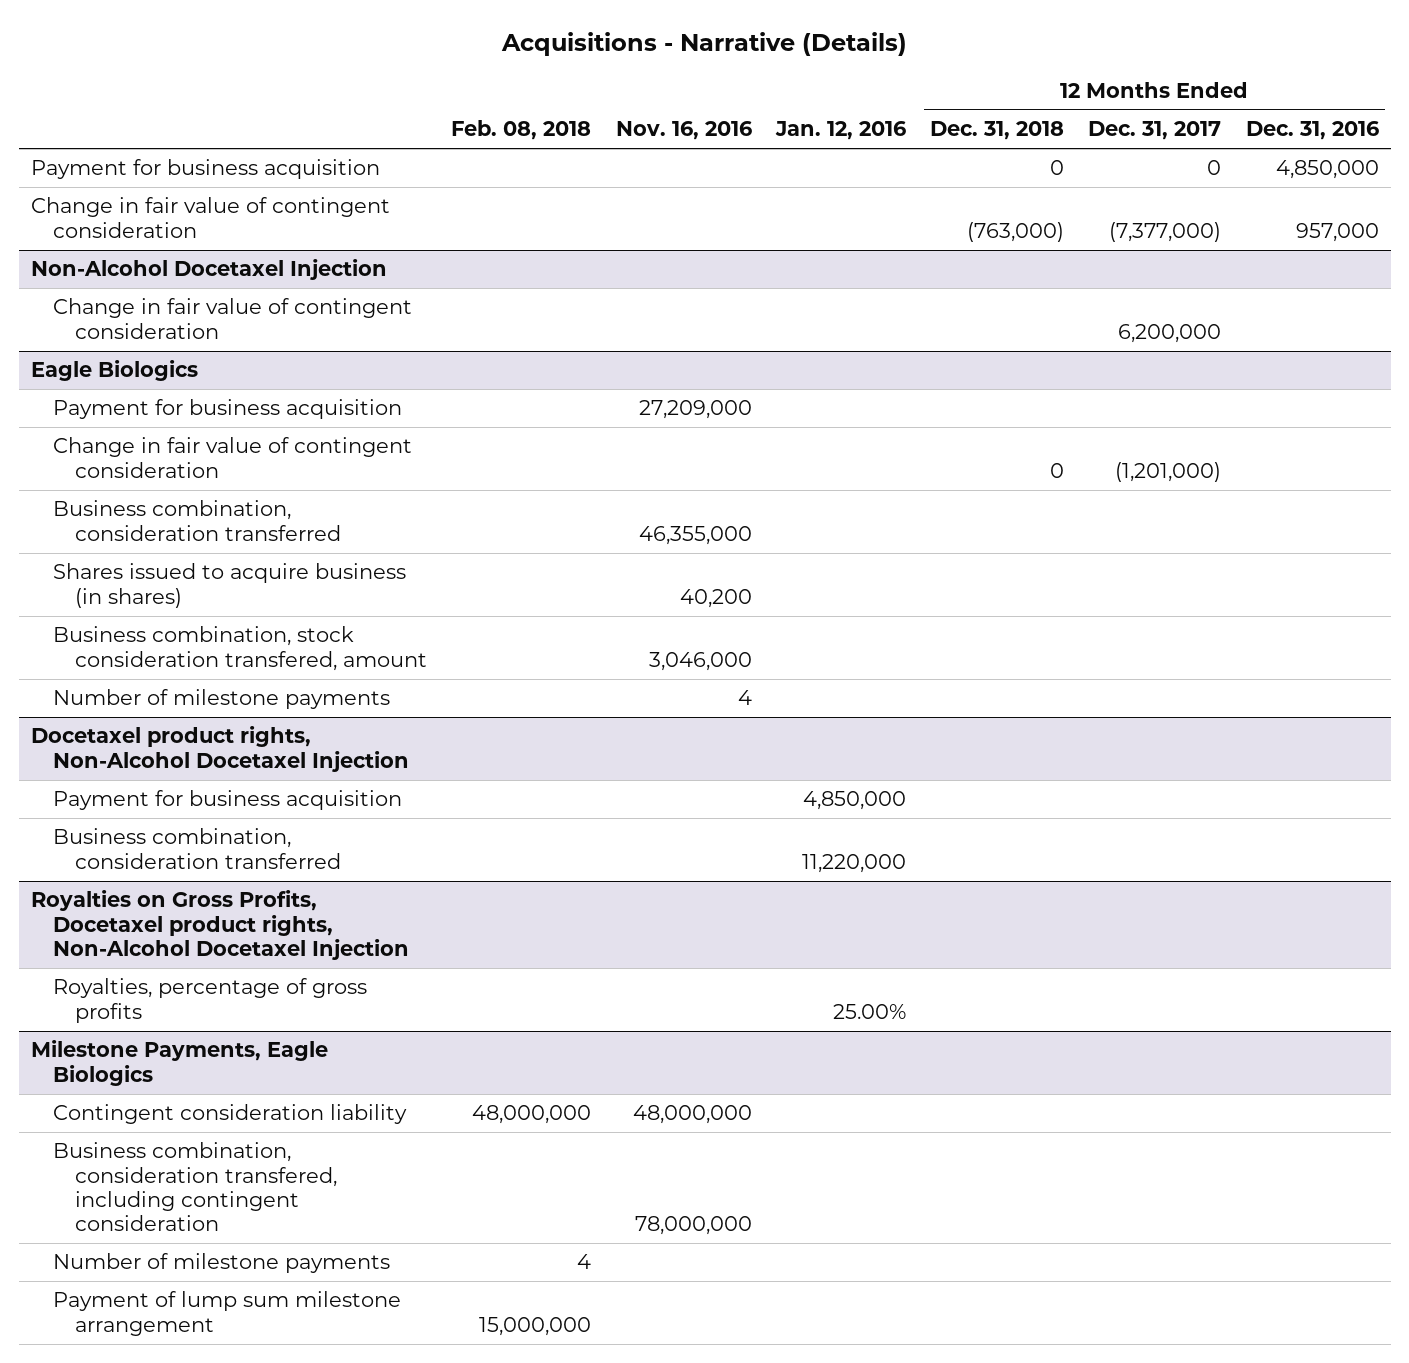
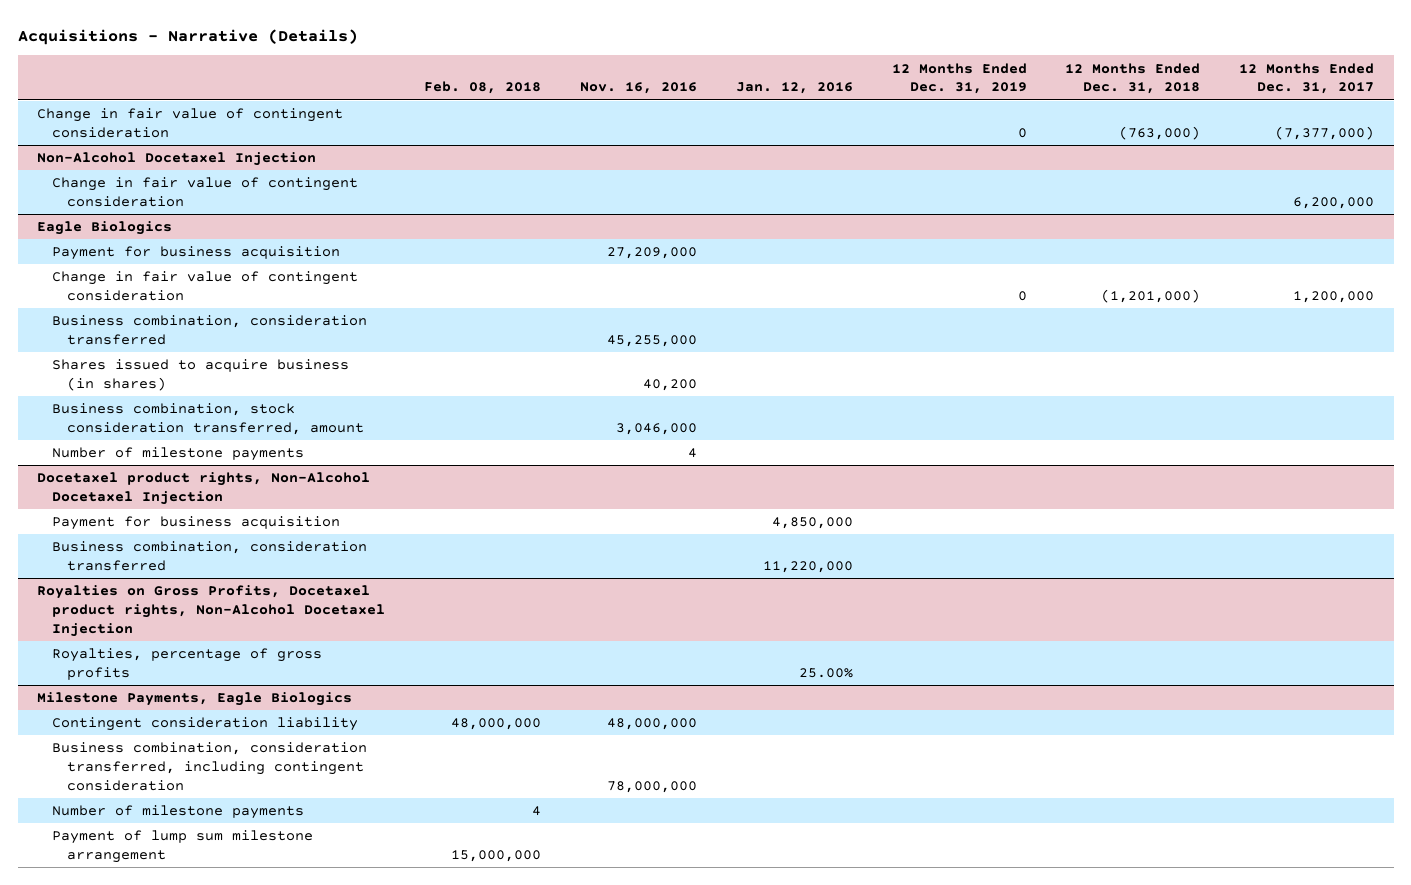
[1245,121,1379,141] Dec. 31, 2016 -> none
none -> [891,62,1027,95] 12 Months Ended Dec. 31, 2019
[30,159,380,180] Payment for business acquisition -> none
[1050,462,1065,478] 0 -> [1101,288,1201,303] (1,201,000)
[1115,461,1222,482] (1,201,000) -> [1293,290,1375,303] 1,200,000
[638,525,752,545] 46,355,000 -> [606,334,697,347] 45,255,000
[52,626,428,671] Business combination, stock consideration transfered, amount -> [52,403,364,435] Business combination, stock consideration transferred, amount
[52,1142,338,1232] Business combination, consideration transfered, including contingent consideration -> [52,742,368,791] Business combination, consideration transferred, including contingent consideration

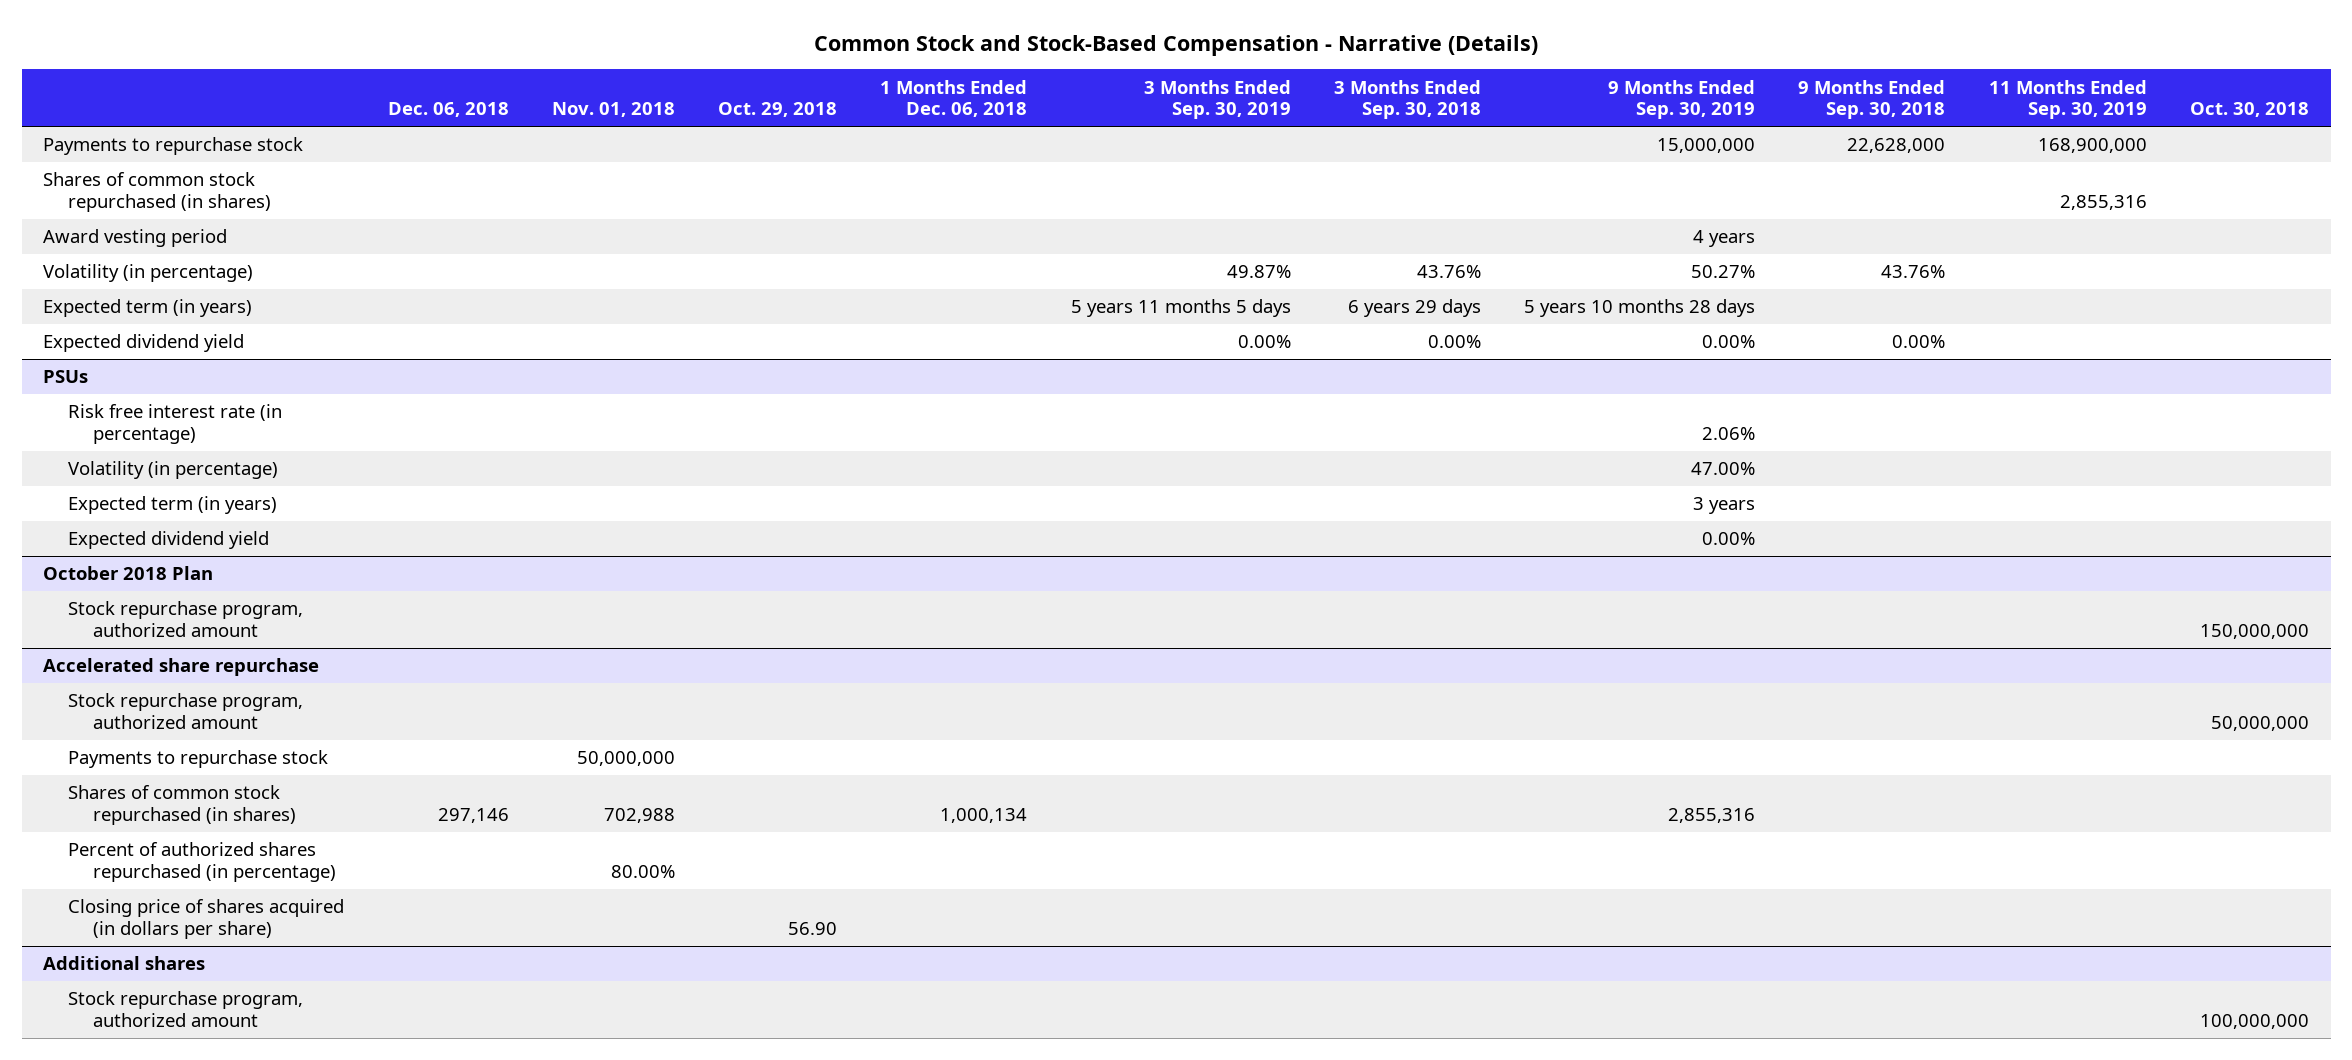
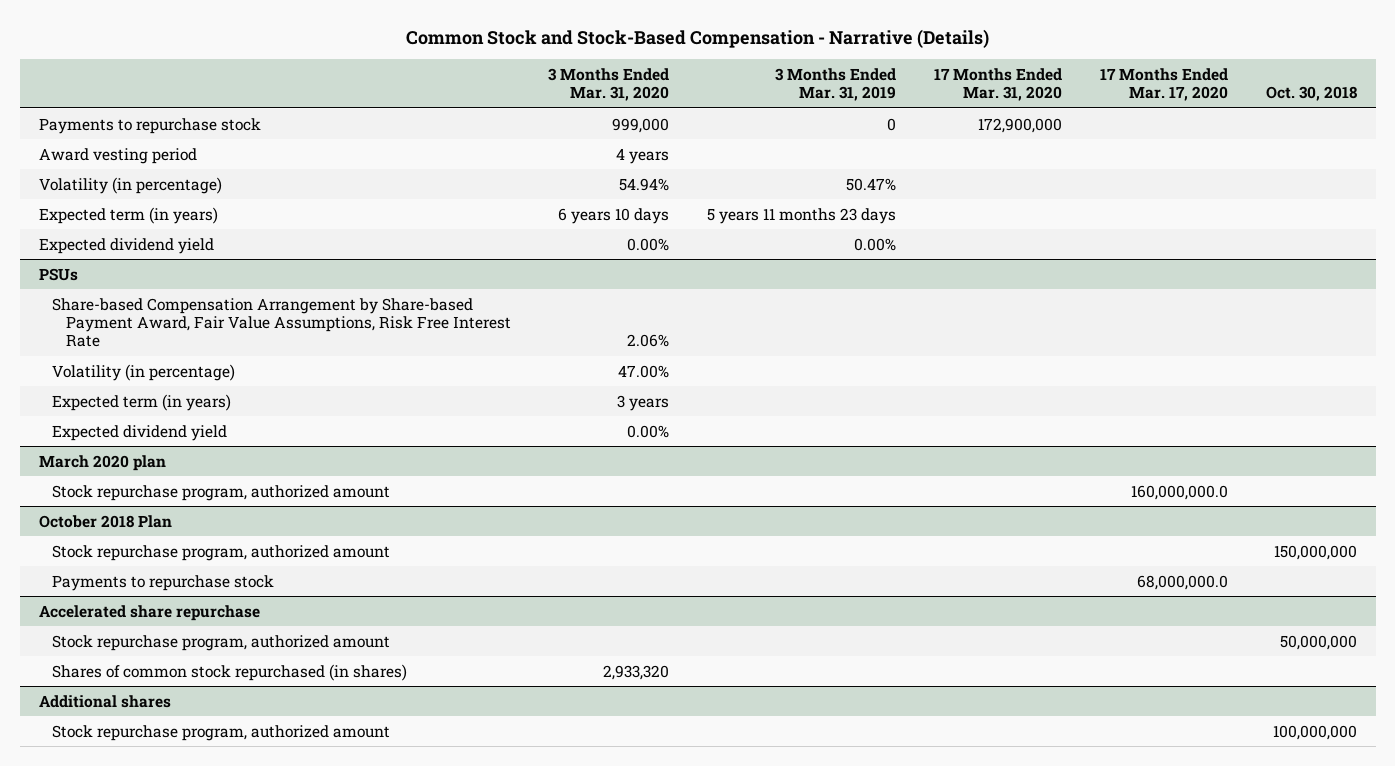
[387,102,509,118] Dec. 06, 2018 -> none
[551,102,675,118] Nov. 01, 2018 -> none
[718,102,838,118] Oct. 29, 2018 -> none
[880,79,1028,118] 1 Months Ended Dec. 06, 2018 -> none
[1143,79,1291,120] 3 Months Ended Sep. 30, 2019 -> none
[1333,79,1481,120] 3 Months Ended Sep. 30, 2018 -> none
[1608,79,1756,120] 9 Months Ended Sep. 30, 2019 -> none
[1798,79,1946,120] 9 Months Ended Sep. 30, 2018 -> none
[1988,79,2147,120] 11 Months Ended Sep. 30, 2019 -> none
none -> [548,67,670,102] 3 Months Ended Mar. 31, 2020
none -> [775,67,897,102] 3 Months Ended Mar. 31, 2019
none -> [934,67,1063,102] 17 Months Ended Mar. 31, 2020
none -> [1100,67,1229,102] 17 Months Ended Mar. 17, 2020
[43,172,272,212] Shares of common stock repurchased (in shares) -> none
[68,404,283,444] Risk free interest rate (in percentage) -> [52,297,511,348] Share-based Compensation Arrangement by Share-based Payment Award, Fair Value Assumptions, Risk Free Interest Rate
none -> [38,454,166,471] March 2020 plan
none -> [52,484,391,501] Stock repurchase program, authorized amount
none -> [52,574,275,591] Payments to repurchase stock
[68,750,329,769] Payments to repurchase stock -> none
[68,842,337,882] Percent of authorized shares repurchased (in percentage) -> none
[68,899,345,939] Closing price of shares acquired (in dollars per share) -> none

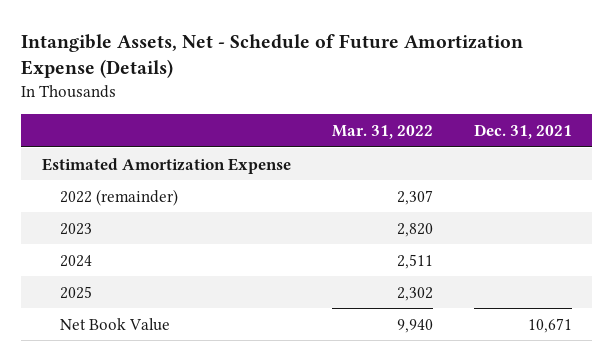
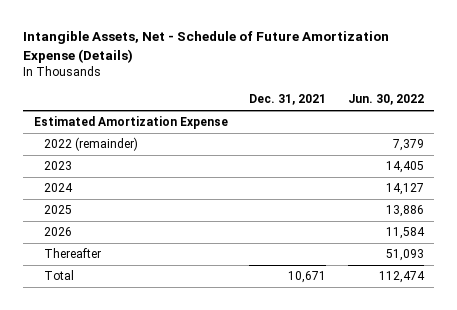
[331,125,433,140] Mar. 31, 2022 -> none
none -> [347,94,424,106] Jun. 30, 2022
none -> [44,227,73,237] 2026
none -> [44,248,102,259] Thereafter
[59,317,170,331] Net Book Value -> [44,270,75,281] Total

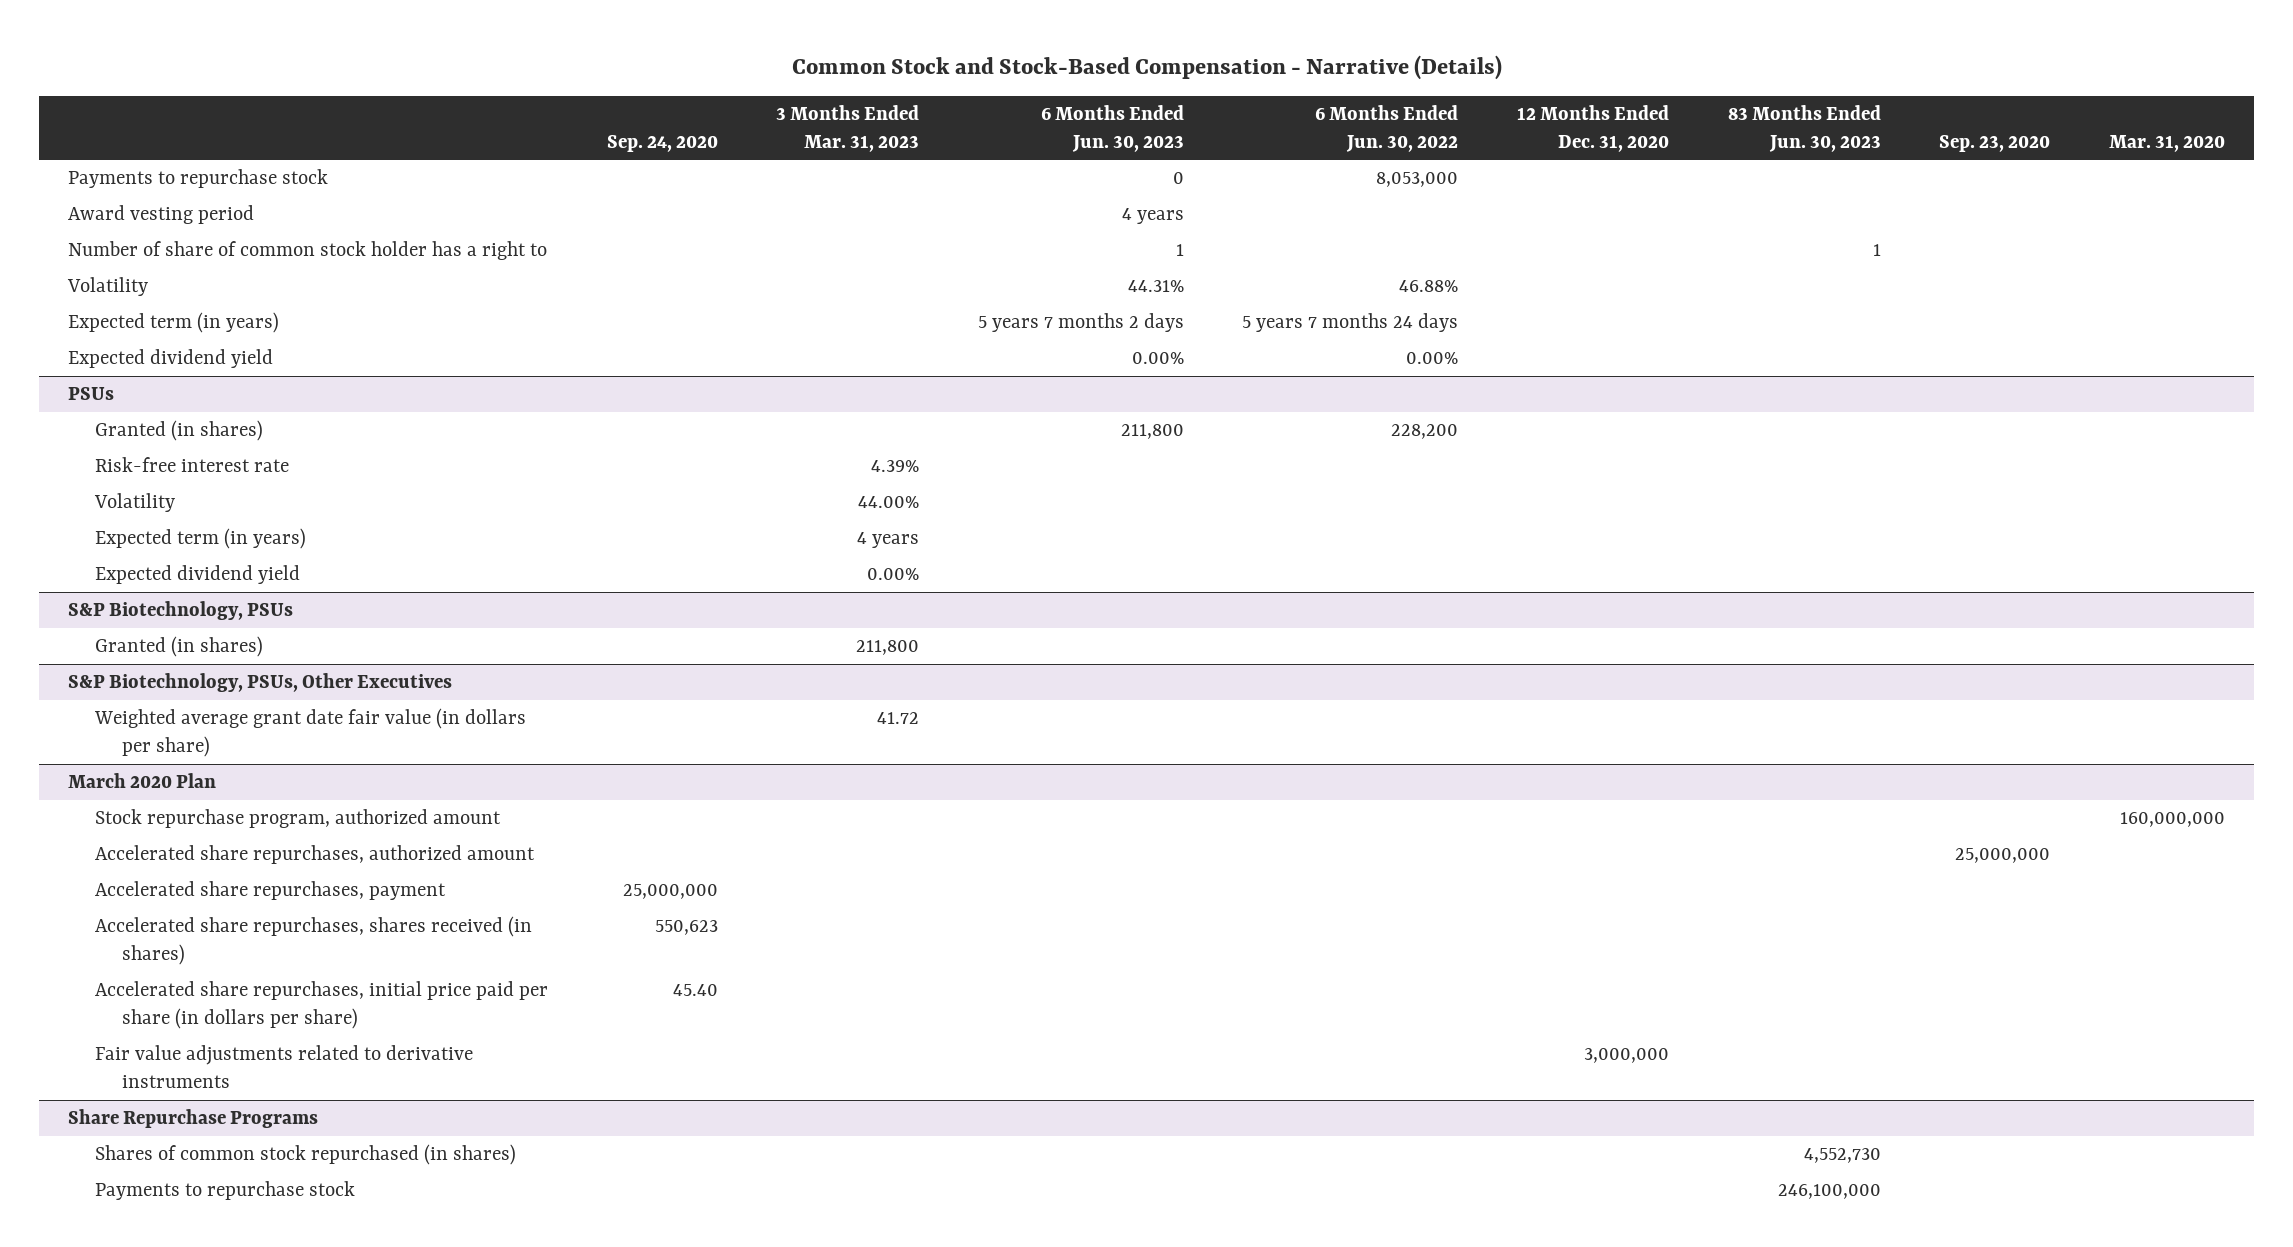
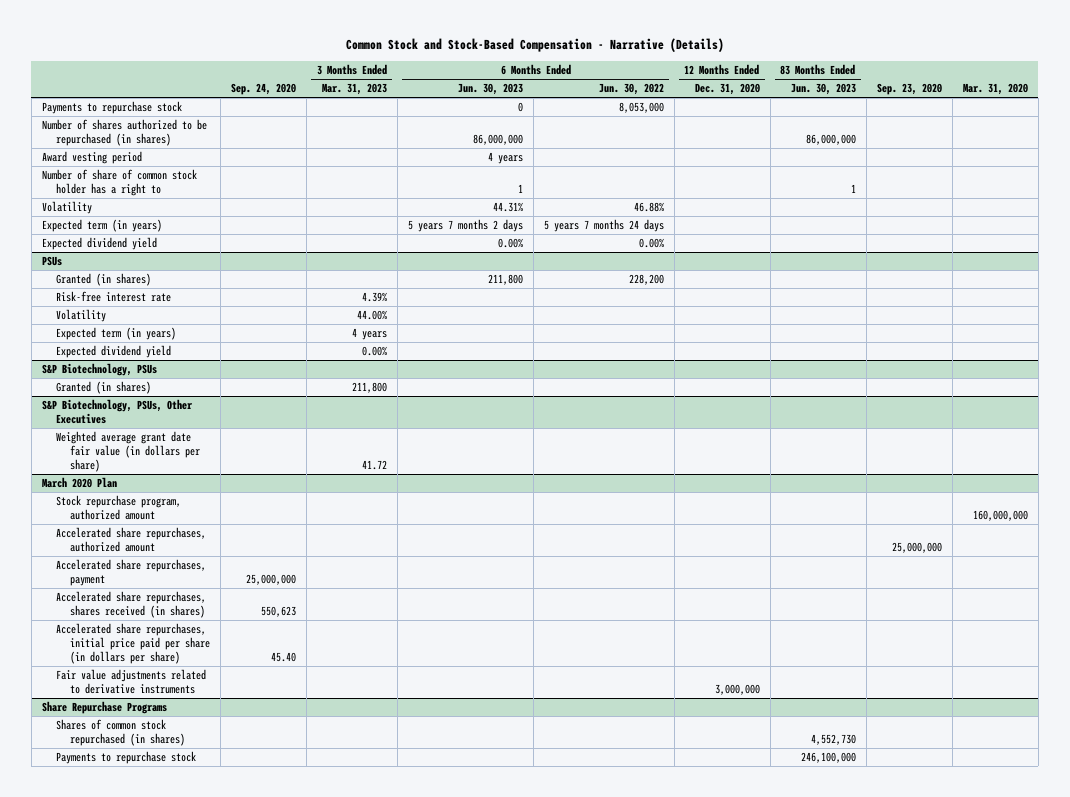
none -> [41,119,207,147] Number of shares authorized to be repurchased (in shares)

